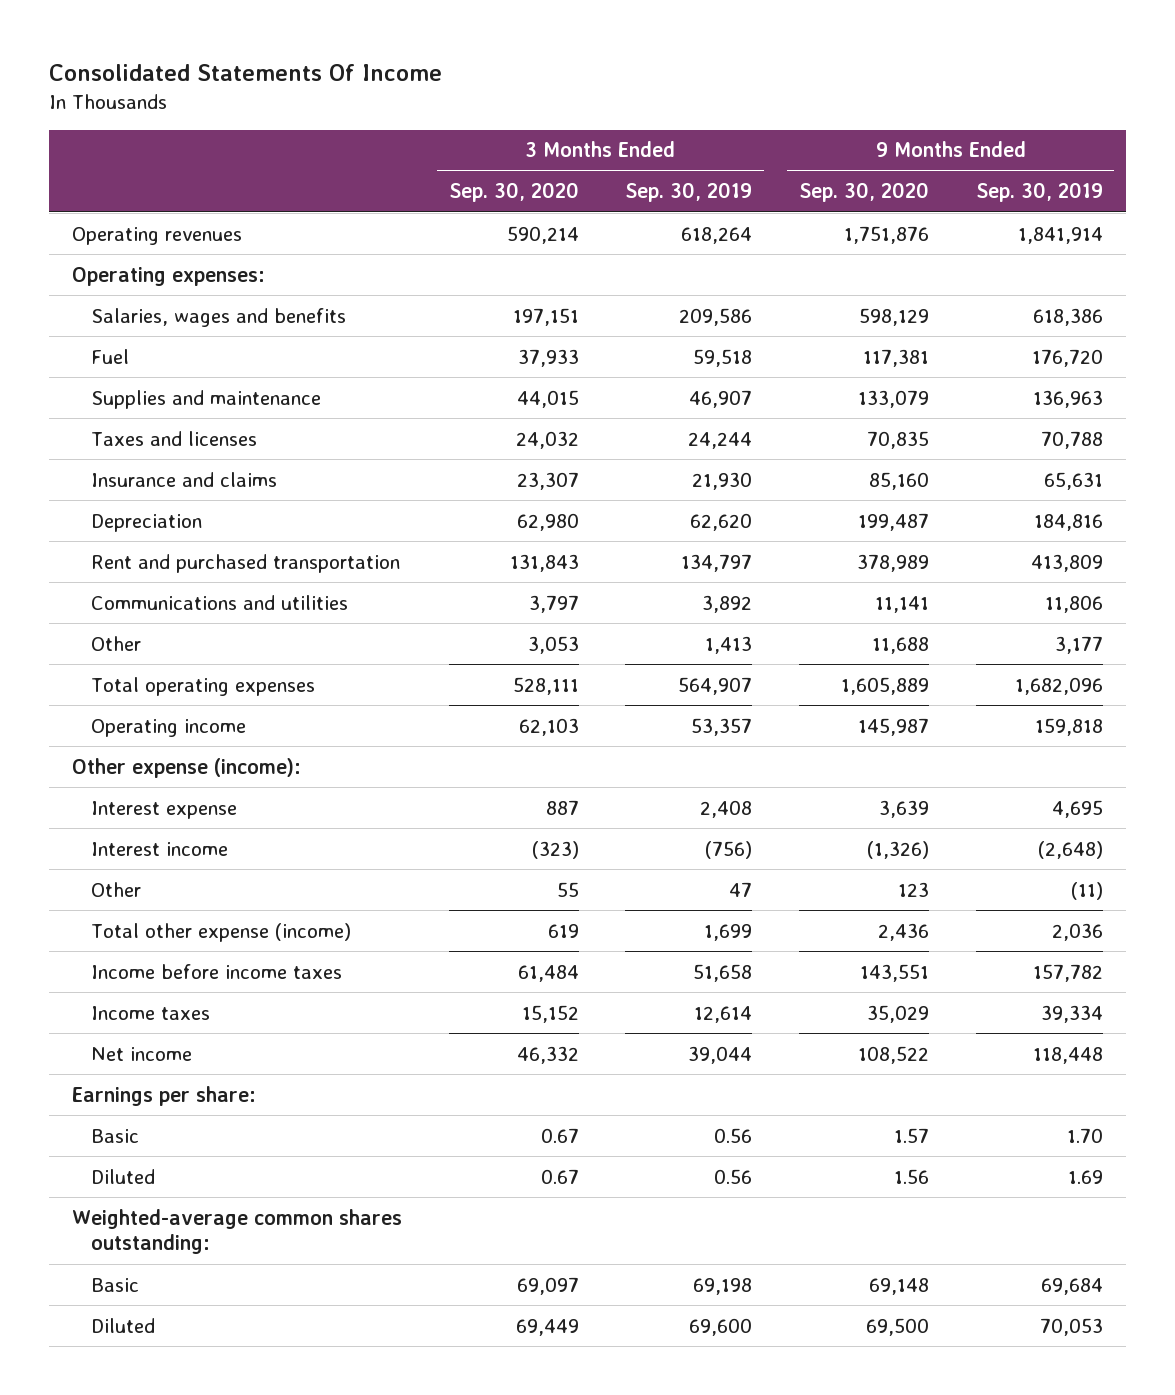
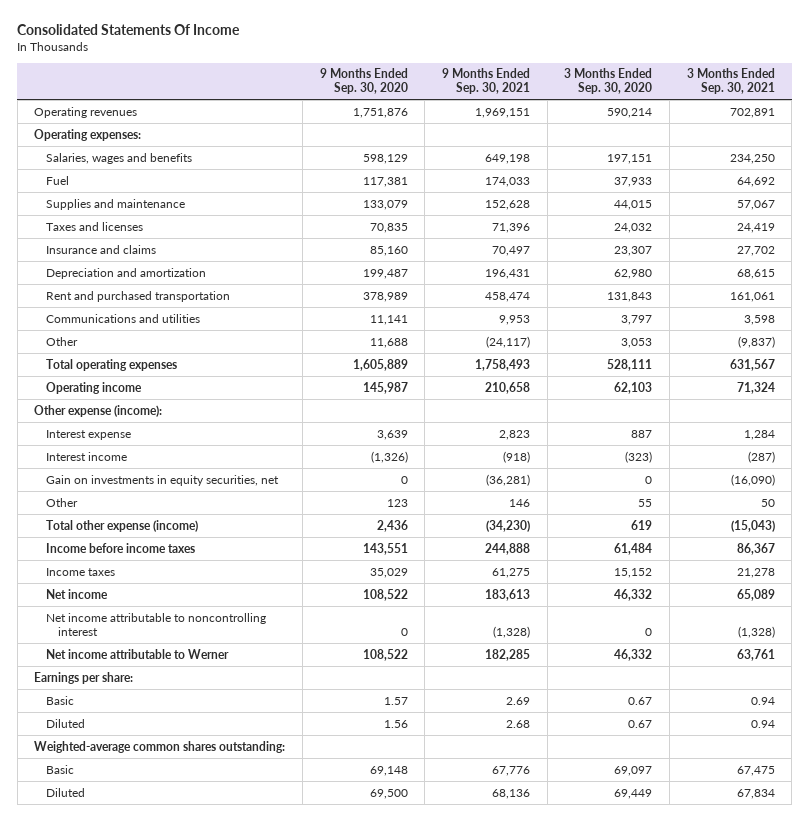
[625,182,753,203] Sep. 30, 2019 -> none
[975,182,1103,203] Sep. 30, 2019 -> none
none -> [442,68,531,95] 9 Months Ended Sep. 30, 2021
none -> [686,68,775,95] 3 Months Ended Sep. 30, 2021
[90,513,202,532] Depreciation -> [46,267,207,279] Depreciation and amortization
none -> [46,474,280,486] Gain on investments in equity securities, net
none -> [46,612,267,636] Net income attributable to noncontrolling interest
none -> [46,648,230,659] Net income attributable to Werner

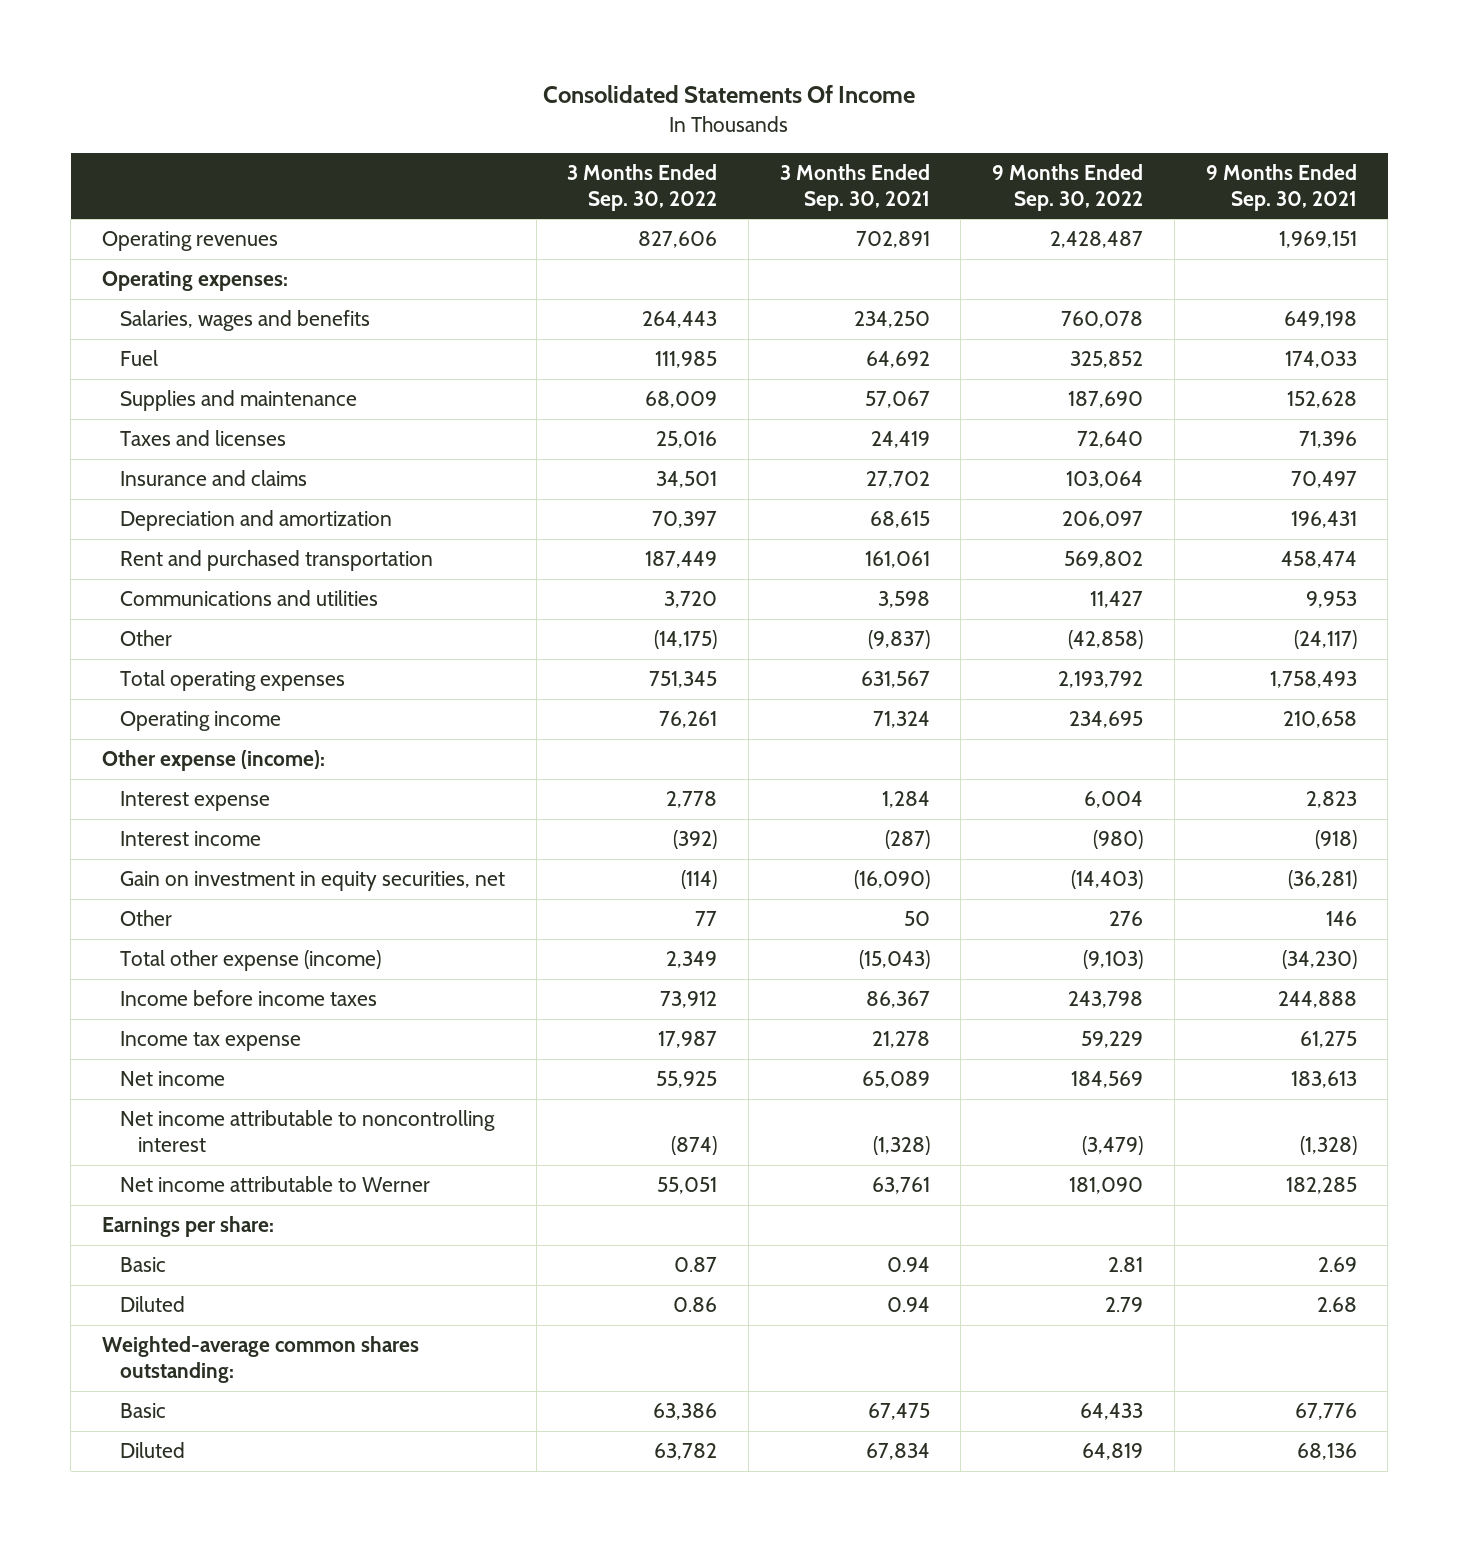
[319,68,408,95] 9 Months Ended Sep. 30, 2020 -> none
[564,68,653,95] 3 Months Ended Sep. 30, 2020 -> none
none -> [567,164,718,211] 3 Months Ended Sep. 30, 2022
none -> [992,164,1144,211] 9 Months Ended Sep. 30, 2022
[46,474,280,486] Gain on investments in equity securities, net -> [119,871,505,892] Gain on investment in equity securities, net
[46,567,116,576] Income taxes -> [119,1031,301,1052] Income tax expense

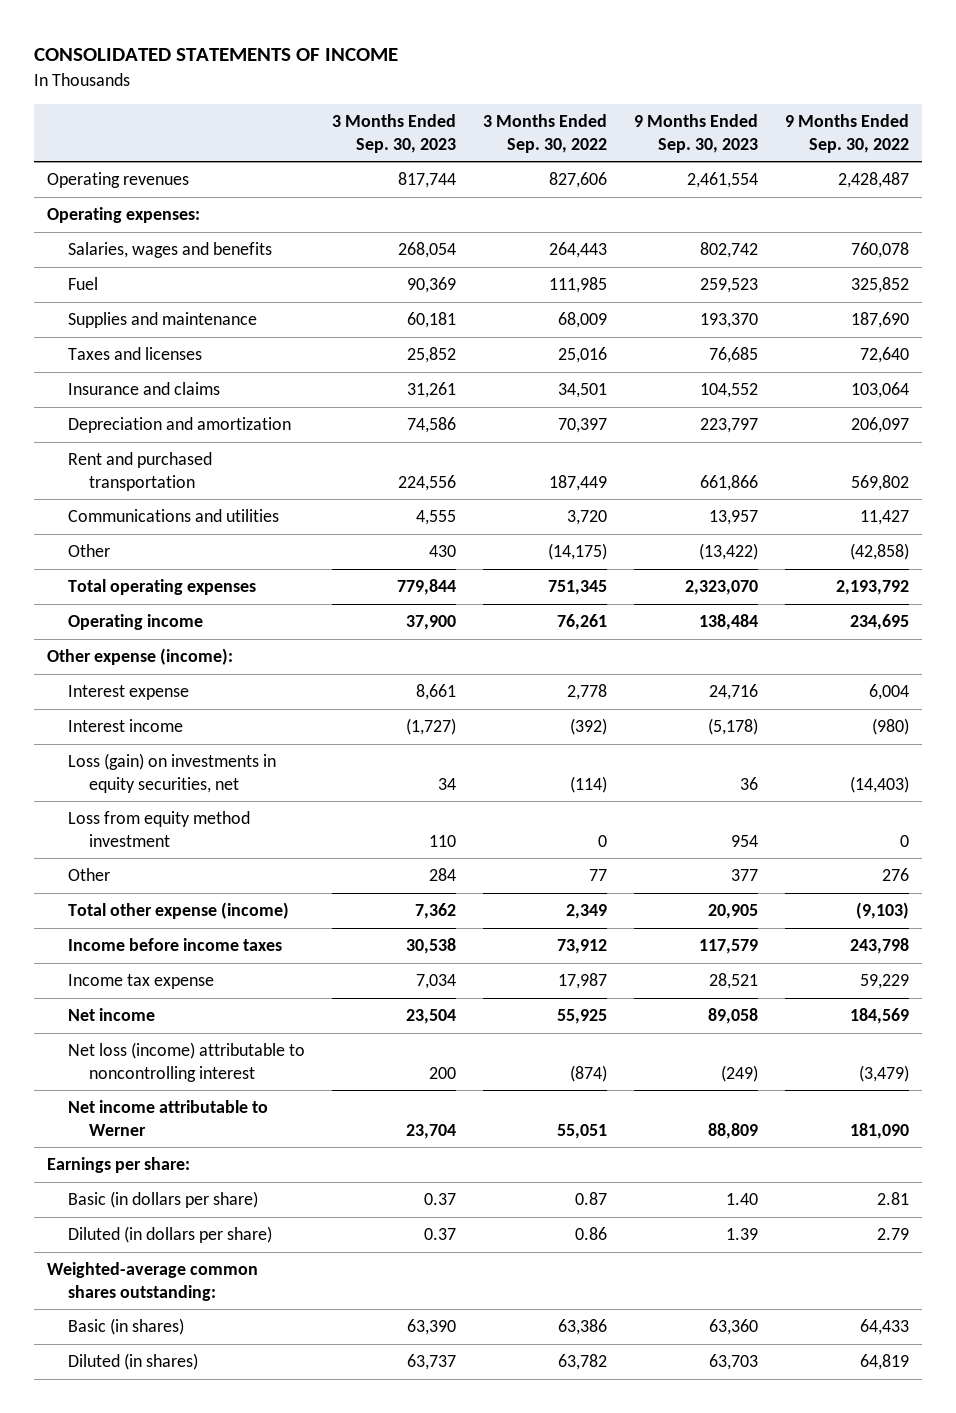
[543,85,916,104] Consolidated Statements Of Income -> [33,48,398,62] CONSOLIDATED STATEMENTS OF INCOME
[779,164,930,211] 3 Months Ended Sep. 30, 2021 -> none
[1205,164,1357,211] 9 Months Ended Sep. 30, 2021 -> none
none -> [331,113,456,153] 3 Months Ended Sep. 30, 2023
none -> [633,113,758,153] 9 Months Ended Sep. 30, 2023
[119,871,505,892] Gain on investment in equity securities, net -> [67,753,276,793] Loss (gain) on investments in equity securities, net
none -> [67,811,250,847] Loss from equity method investment
[119,1110,495,1152] Net income attributable to noncontrolling interest -> [67,1042,305,1082] Net loss (income) attributable to noncontrolling interest
[119,1257,166,1273] Basic -> [67,1191,258,1209] Basic (in dollars per share)
[119,1296,185,1313] Diluted -> [67,1226,272,1244] Diluted (in dollars per share)
[119,1403,166,1419] Basic -> [67,1318,184,1336] Basic (in shares)
[119,1442,185,1459] Diluted -> [67,1353,198,1371] Diluted (in shares)

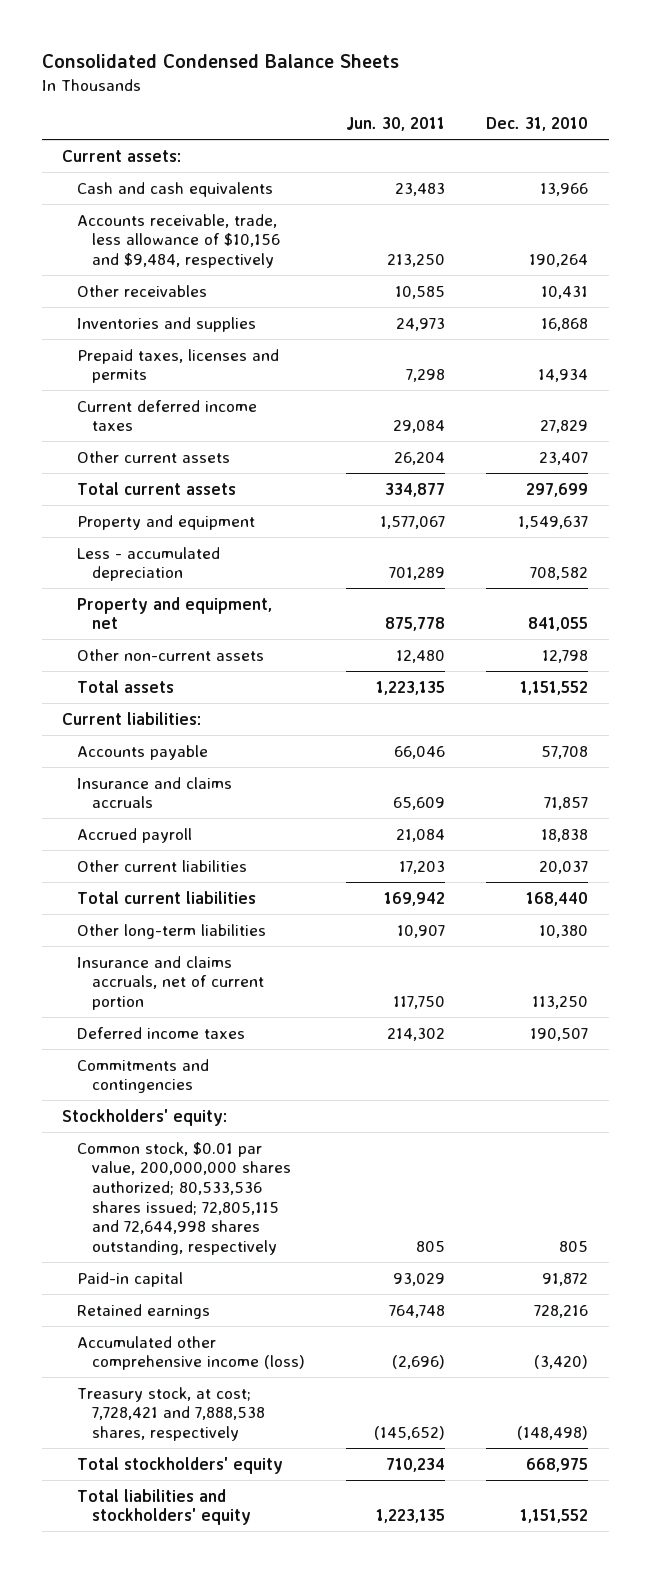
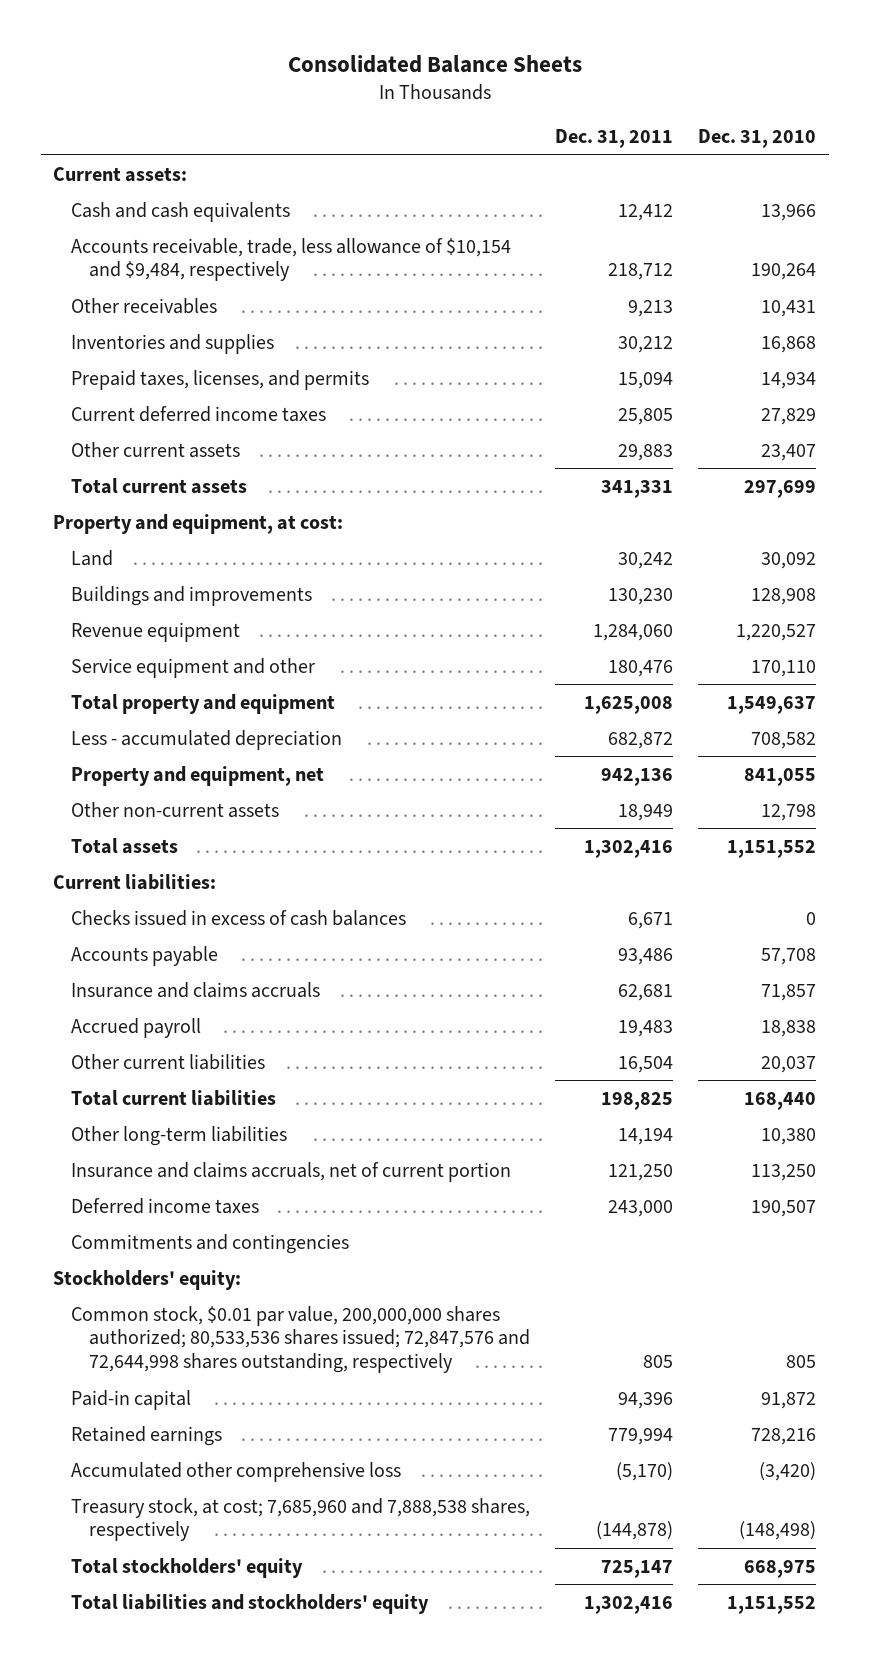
[41,53,399,68] Consolidated Condensed Balance Sheets -> [287,54,582,73] Consolidated Balance Sheets
[345,117,445,132] Jun. 30, 2011 -> none
none -> [555,129,674,149] Dec. 31, 2011
[76,213,280,269] Accounts receivable, trade, less allowance of $10,156 and $9,484, respectively -> [71,237,512,282] Accounts receivable, trade, less allowance of $10,154 and $9,484, respectively
[76,348,279,384] Prepaid taxes, licenses and permits -> [71,369,370,390] Prepaid taxes, licenses, and permits
none -> [53,513,344,534] Property and equipment, at cost:
none -> [71,549,114,566] Land
none -> [71,585,313,606] Buildings and improvements
none -> [71,621,241,642] Revenue equipment
none -> [71,657,316,678] Service equipment and other
[76,514,255,530] Property and equipment -> [71,693,336,714] Total property and equipment
none -> [71,909,407,926] Checks issued in excess of cash balances
[76,1141,291,1256] Common stock, $0.01 par value, 200,000,000 shares authorized; 80,533,536 shares issued; 72,805,115 and 72,644,998 shares outstanding, respectively -> [71,1305,531,1374] Common stock, $0.01 par value, 200,000,000 shares authorized; 80,533,536 shares issued; 72,847,576 and 72,644,998 shares outstanding, respectively
[76,1335,305,1371] Accumulated other comprehensive income (loss) -> [71,1461,402,1482] Accumulated other comprehensive loss
[76,1386,265,1442] Treasury stock, at cost; 7,728,421 and 7,888,538 shares, respectively -> [71,1497,531,1542] Treasury stock, at cost; 7,685,960 and 7,888,538 shares, respectively

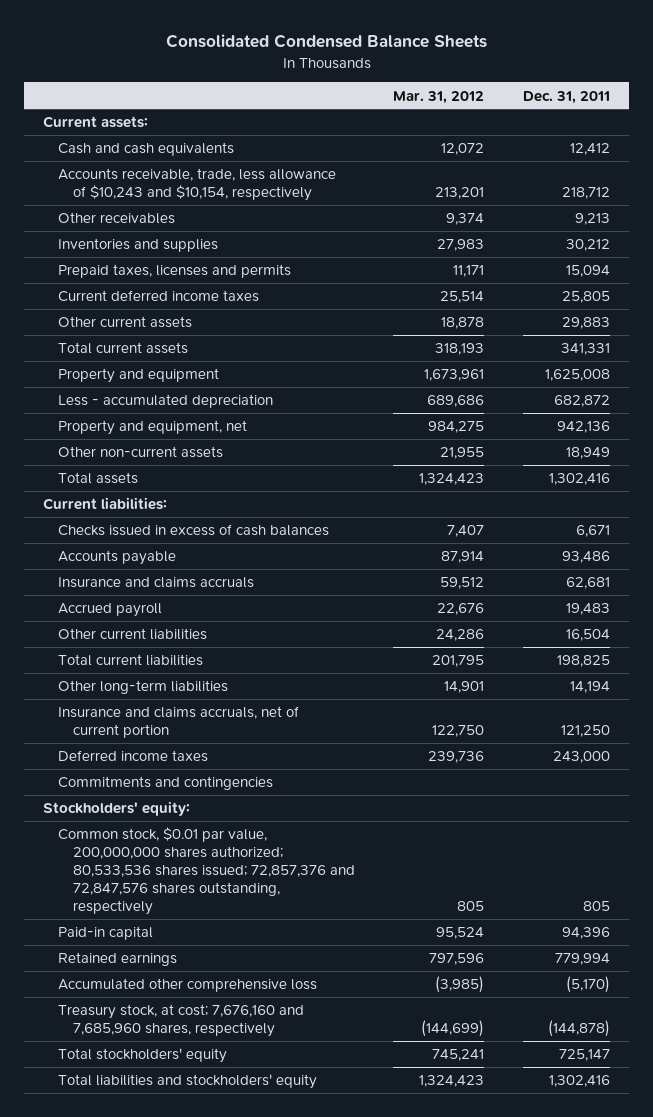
[287,54,582,73] Consolidated Balance Sheets -> [165,34,487,49] Consolidated Condensed Balance Sheets
[698,129,817,149] Dec. 31, 2010 -> none
none -> [393,90,485,104] Mar. 31, 2012
[71,237,512,282] Accounts receivable, trade, less allowance of $10,154 and $9,484, respectively -> [58,168,337,201] Accounts receivable, trade, less allowance of $10,243 and $10,154, respectively
[71,369,370,390] Prepaid taxes, licenses, and permits -> [58,264,292,279] Prepaid taxes, licenses and permits
[53,513,344,534] Property and equipment, at cost: -> none
[71,549,114,566] Land -> none
[71,585,313,606] Buildings and improvements -> none
[71,621,241,642] Revenue equipment -> none
[71,657,316,678] Service equipment and other -> none
[71,693,336,714] Total property and equipment -> [58,368,220,384] Property and equipment
[71,1305,531,1374] Common stock, $0.01 par value, 200,000,000 shares authorized; 80,533,536 shares issued; 72,847,576 and 72,644,998 shares outstanding, respectively -> [58,827,355,915] Common stock, $0.01 par value, 200,000,000 shares authorized; 80,533,536 shares issued; 72,857,376 and 72,847,576 shares outstanding, respectively
[71,1497,531,1542] Treasury stock, at cost; 7,685,960 and 7,888,538 shares, respectively -> [58,1004,305,1037] Treasury stock, at cost; 7,676,160 and 7,685,960 shares, respectively

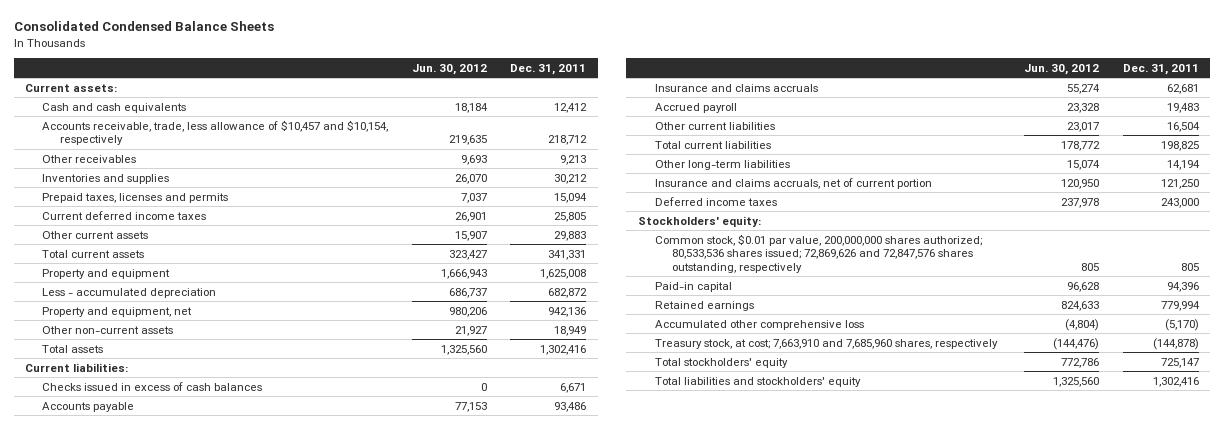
[393,90,485,104] Mar. 31, 2012 -> none
none -> [411,63,487,75] Jun. 30, 2012
[58,168,337,201] Accounts receivable, trade, less allowance of $10,243 and $10,154, respectively -> [42,119,389,146] Accounts receivable, trade, less allowance of $10,457 and $10,154, respectively
[58,776,274,791] Commitments and contingencies -> none
[58,827,355,915] Common stock, $0.01 par value, 200,000,000 shares authorized; 80,533,536 shares issued; 72,857,376 and 72,847,576 shares outstanding, respectively -> [655,233,983,273] Common stock, $0.01 par value, 200,000,000 shares authorized; 80,533,536 shares issued; 72,869,626 and 72,847,576 shares outstanding, respectively
[58,1004,305,1037] Treasury stock, at cost; 7,676,160 and 7,685,960 shares, respectively -> [655,338,999,349] Treasury stock, at cost; 7,663,910 and 7,685,960 shares, respectively

